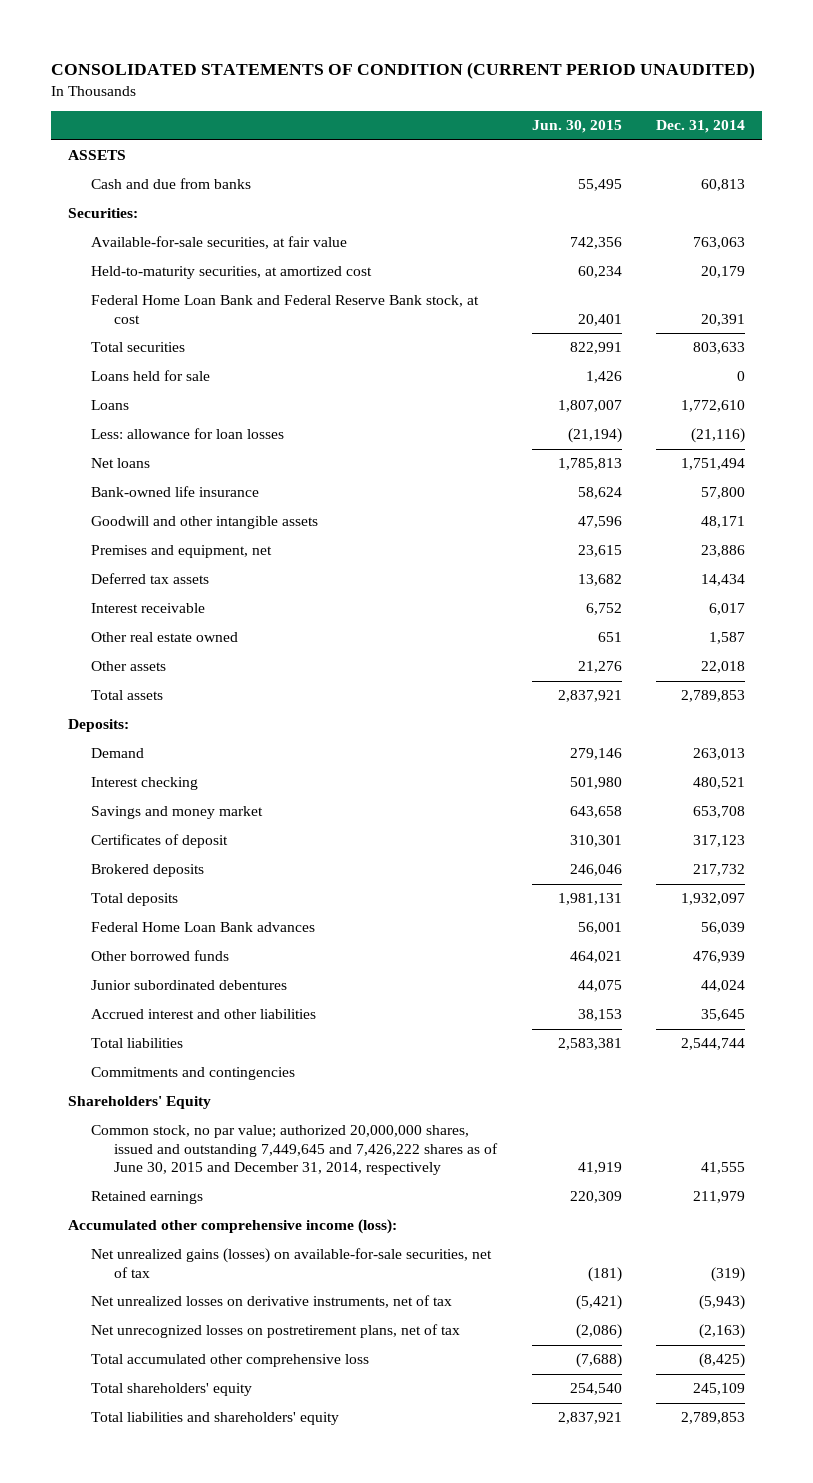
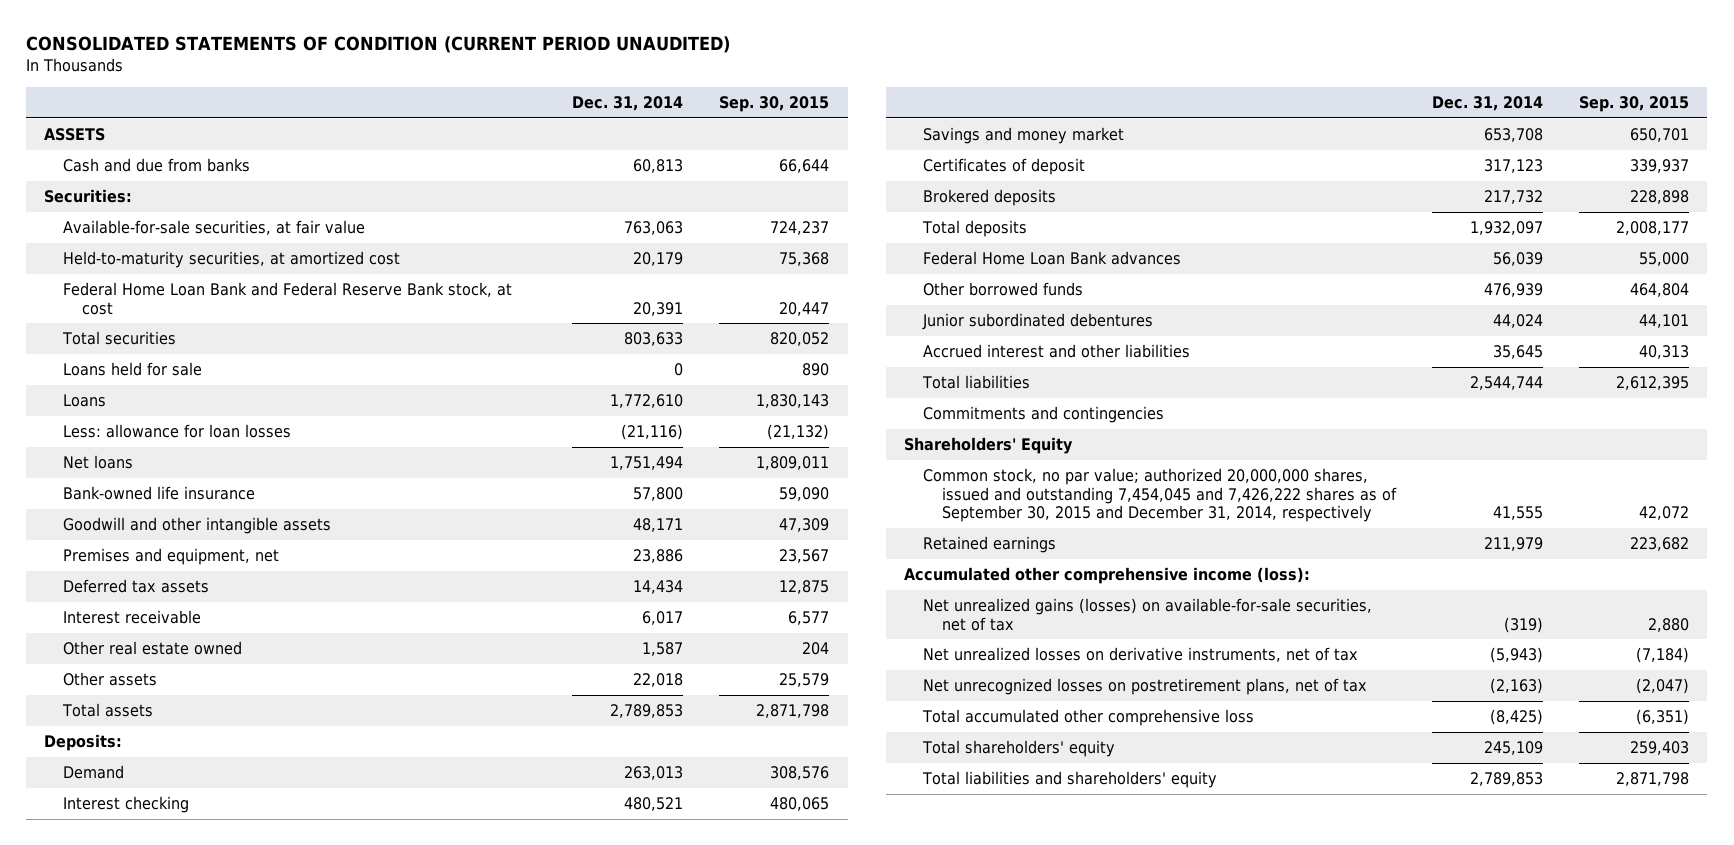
[531,120,622,134] Jun. 30, 2015 -> none
none -> [719,95,830,112] Sep. 30, 2015
[91,1125,499,1176] Common stock, no par value; authorized 20,000,000 shares, issued and outstanding 7,449,645 and 7,426,222 shares as of June 30, 2015 and December 31, 2014, respectively -> [923,468,1397,523] Common stock, no par value; authorized 20,000,000 shares, issued and outstanding 7,454,045 and 7,426,222 shares as of September 30, 2015 and December 31, 2014, respectively

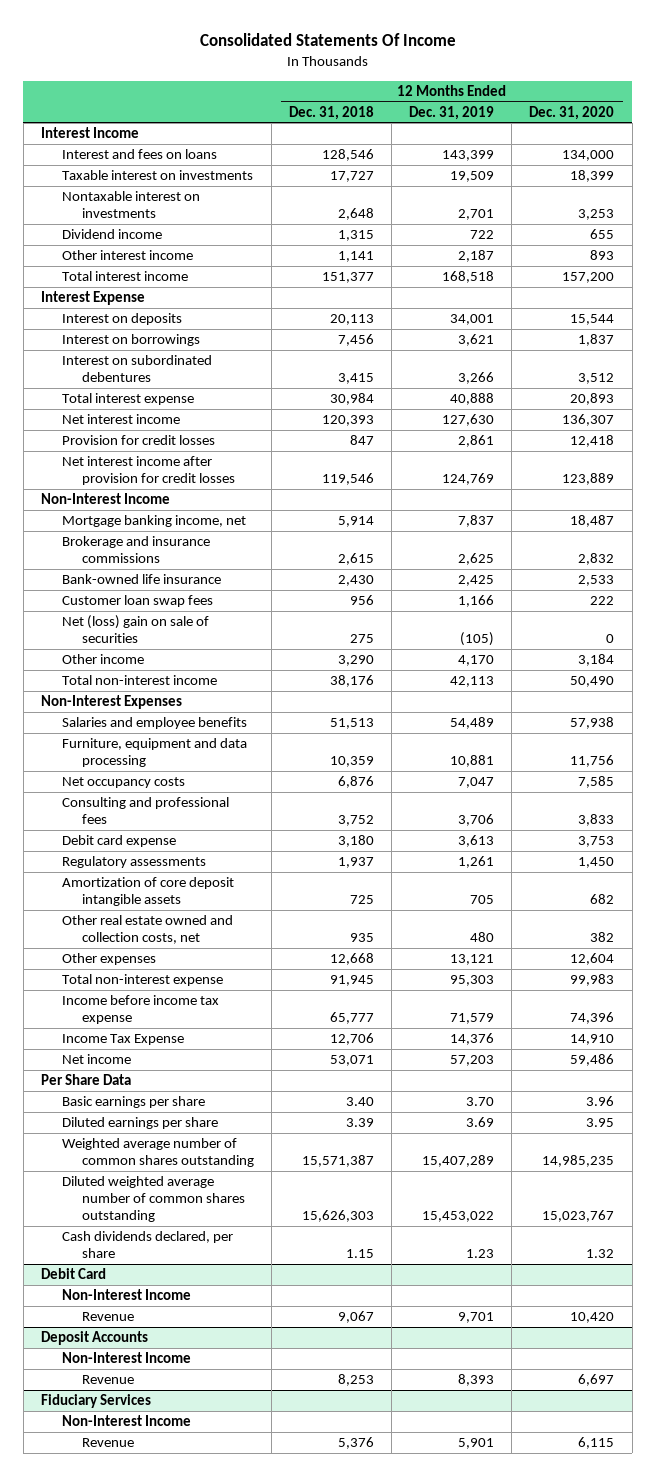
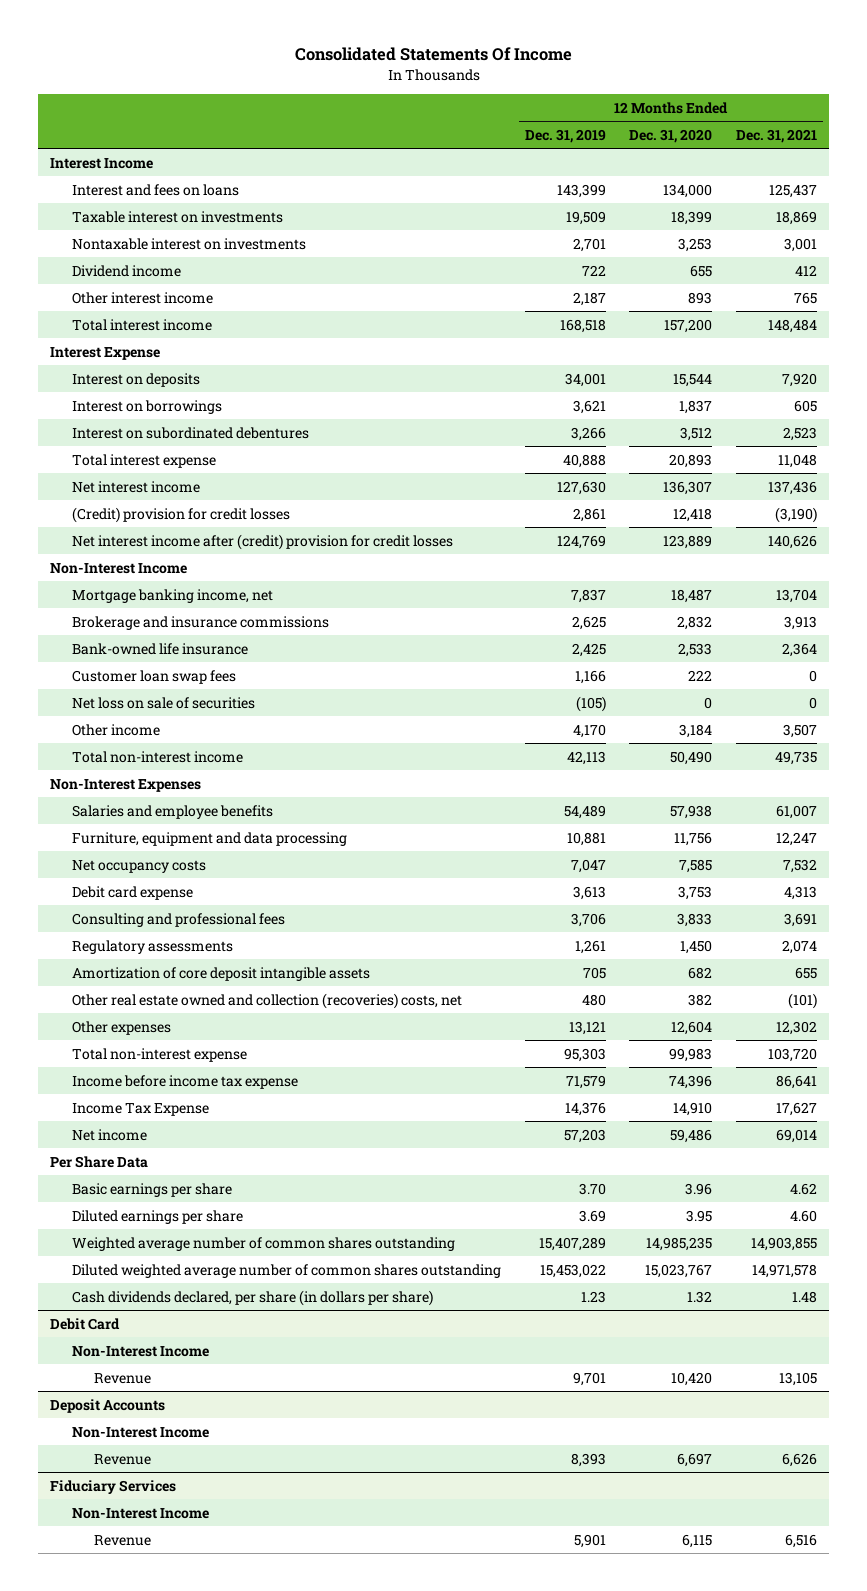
[289,105,375,120] Dec. 31, 2018 -> none
none -> [735,128,817,143] Dec. 31, 2021
[61,435,215,446] Provision for credit losses -> [71,506,290,523] (Credit) provision for credit losses
[61,456,236,486] Net interest income after provision for credit losses -> [71,533,453,550] Net interest income after (credit) provision for credit losses
[61,615,209,644] Net (loss) gain on sale of securities -> [71,696,255,709] Net loss on sale of securities
[61,797,229,825] Consulting and professional fees -> [71,912,285,927] Consulting and professional fees
[61,915,233,945] Other real estate owned and collection costs, net -> [71,992,462,1009] Other real estate owned and collection (recoveries) costs, net
[61,1231,233,1259] Cash dividends declared, per share -> [71,1289,433,1306] Cash dividends declared, per share (in dollars per share)

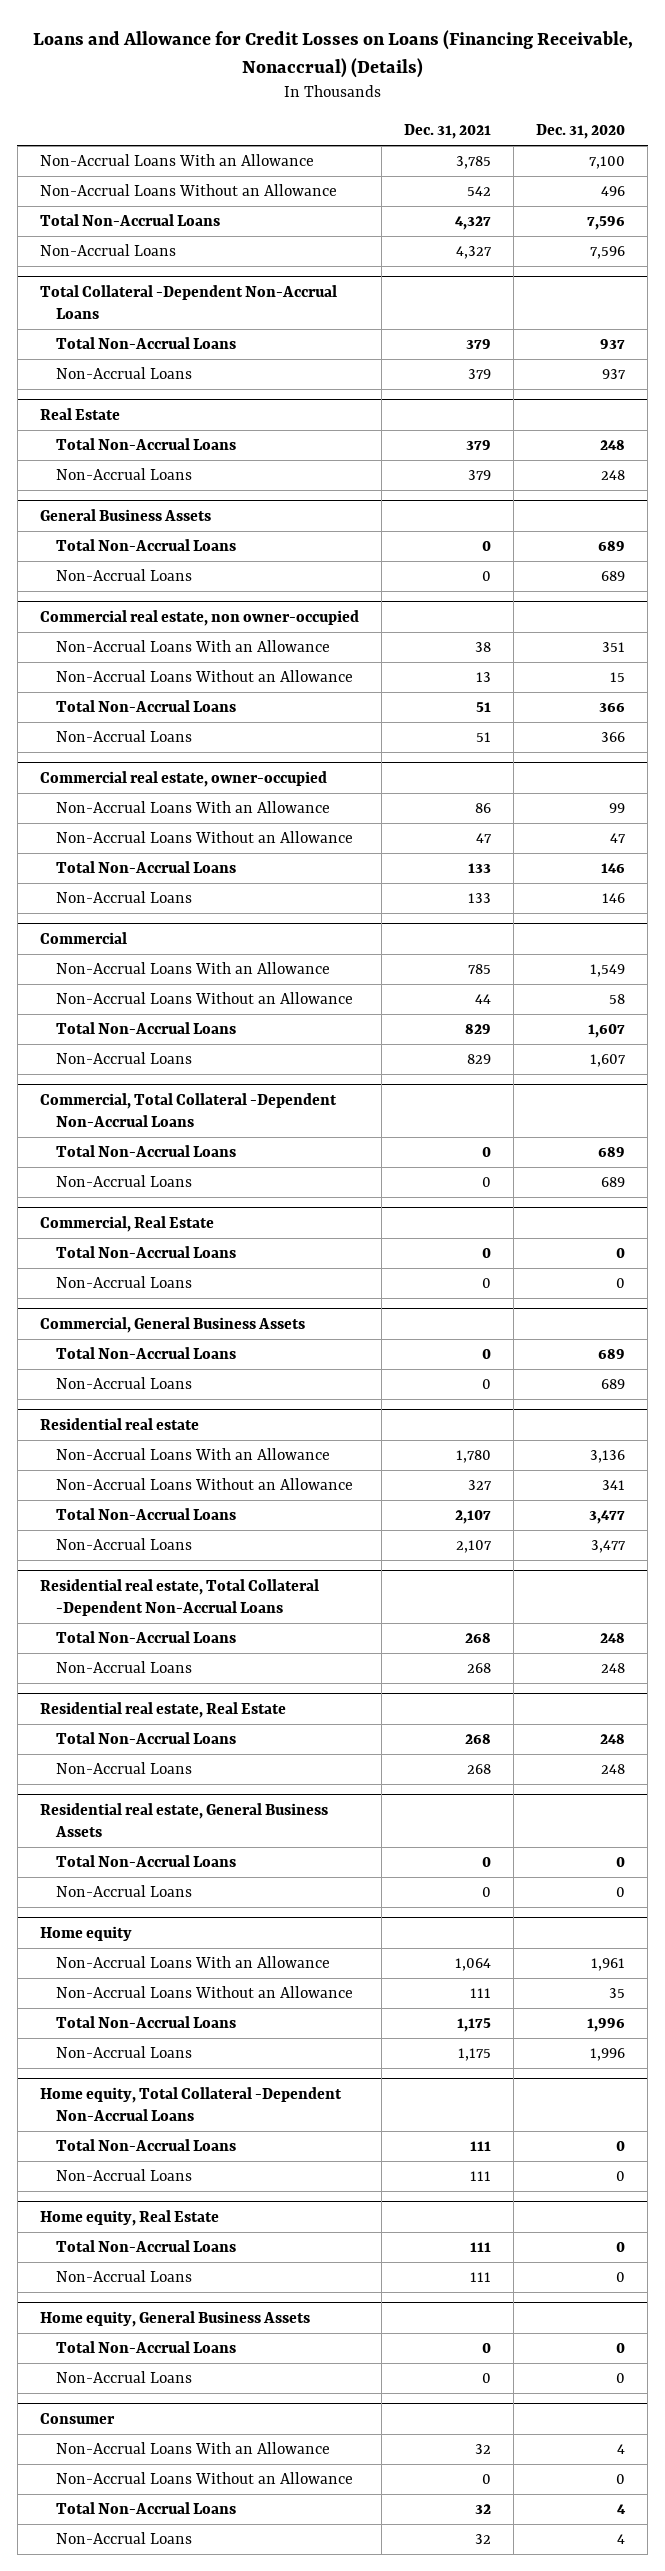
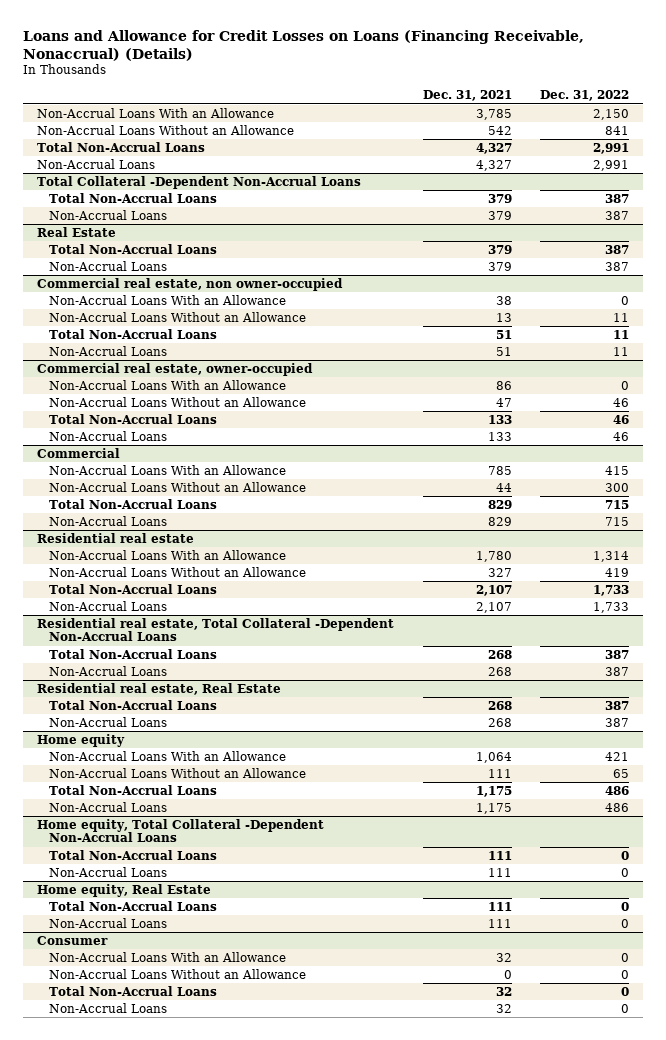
[536,124,626,140] Dec. 31, 2020 -> none
none -> [540,90,630,102] Dec. 31, 2022
[39,508,211,521] General Business Assets -> none
[55,539,236,552] Total Non-Accrual Loans -> none
[55,569,192,582] Non-Accrual Loans -> none
[39,1092,337,1127] Commercial, Total Collateral -Dependent Non-Accrual Loans -> none
[55,1145,236,1158] Total Non-Accrual Loans -> none
[55,1175,192,1188] Non-Accrual Loans -> none
[39,1215,214,1232] Commercial, Real Estate -> none
[55,1246,236,1259] Total Non-Accrual Loans -> none
[55,1276,192,1289] Non-Accrual Loans -> none
[39,1316,305,1333] Commercial, General Business Assets -> none
[55,1347,236,1360] Total Non-Accrual Loans -> none
[55,1377,192,1390] Non-Accrual Loans -> none
[39,1802,328,1837] Residential real estate, General Business Assets -> none
[55,1855,236,1868] Total Non-Accrual Loans -> none
[55,1885,192,1898] Non-Accrual Loans -> none
[39,2310,310,2327] Home equity, General Business Assets -> none
[55,2341,236,2354] Total Non-Accrual Loans -> none
[55,2371,192,2384] Non-Accrual Loans -> none

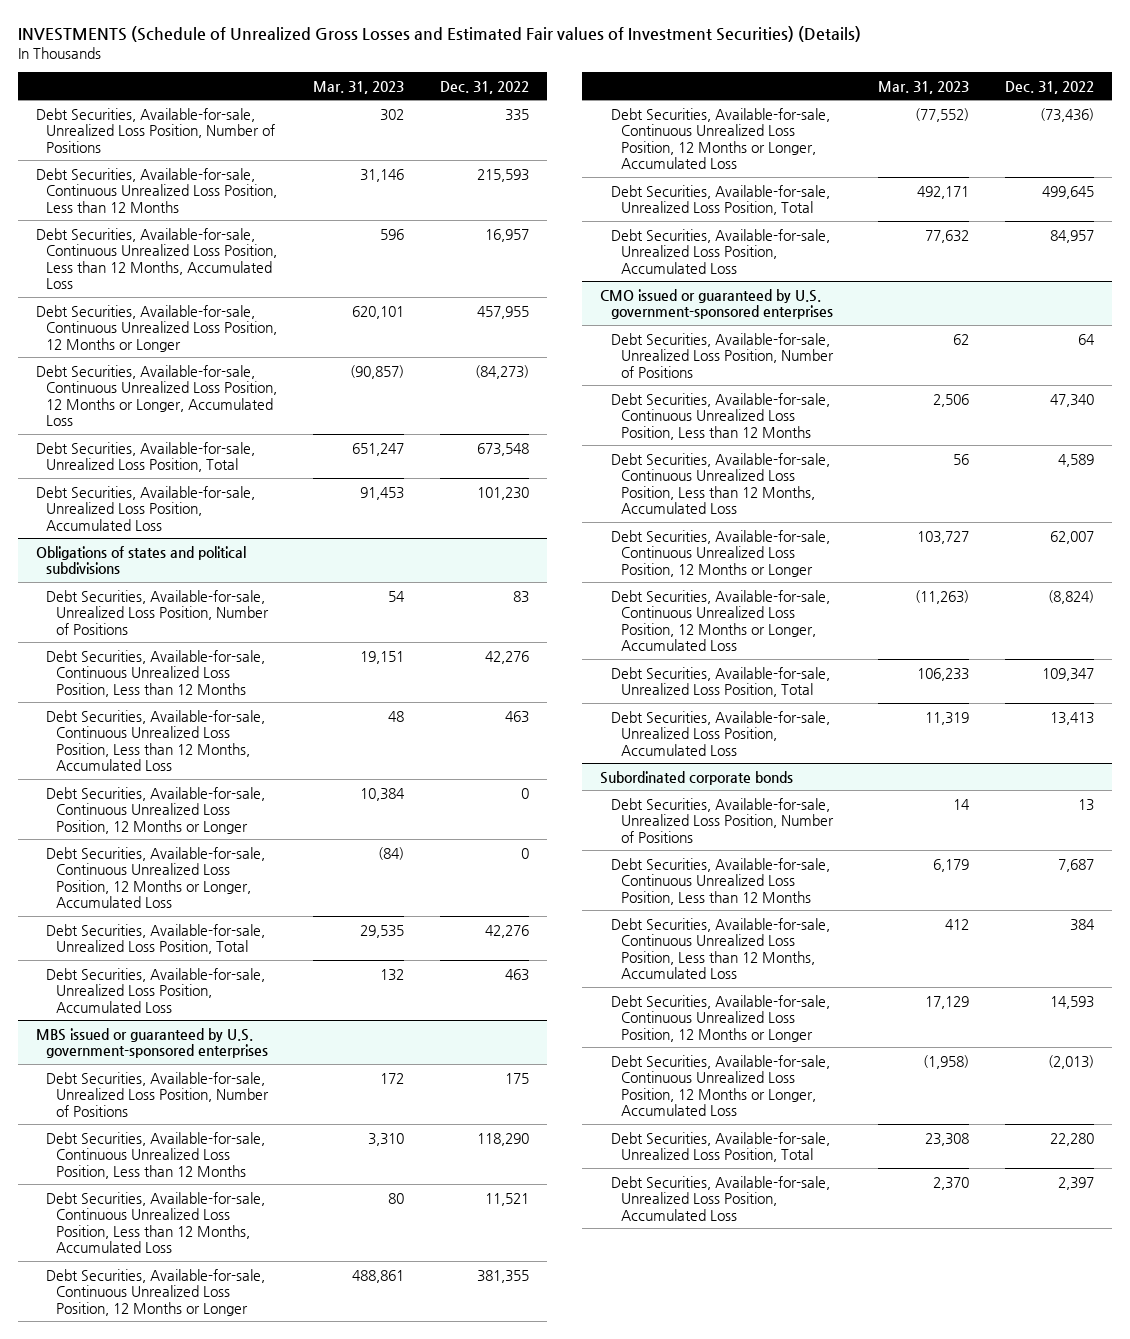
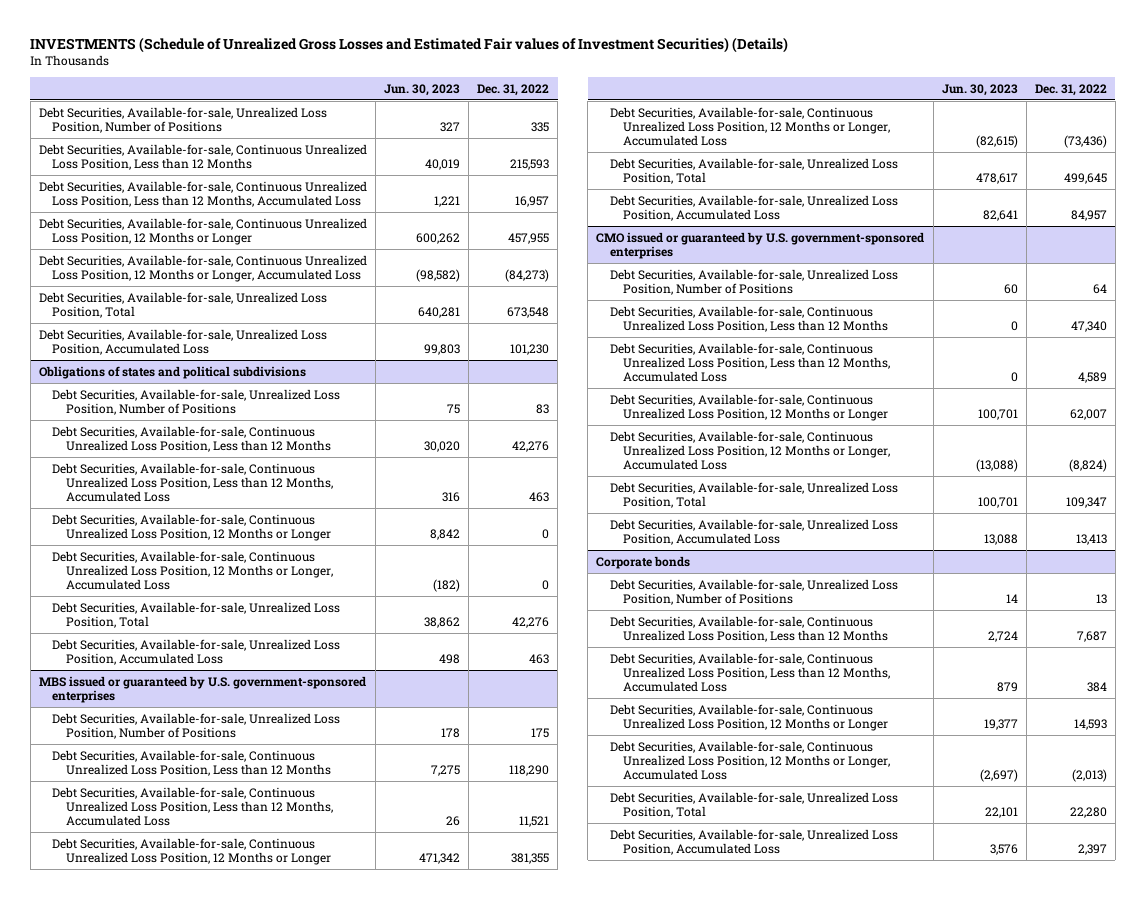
[313,80,405,94] Mar. 31, 2023 -> none
none -> [384,83,461,96] Jun. 30, 2023
[600,770,794,785] Subordinated corporate bonds -> [596,555,691,569] Corporate bonds

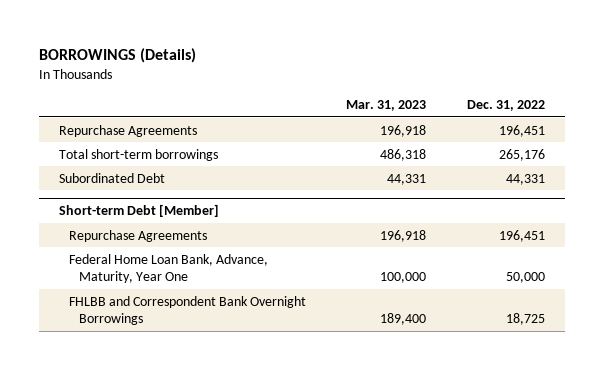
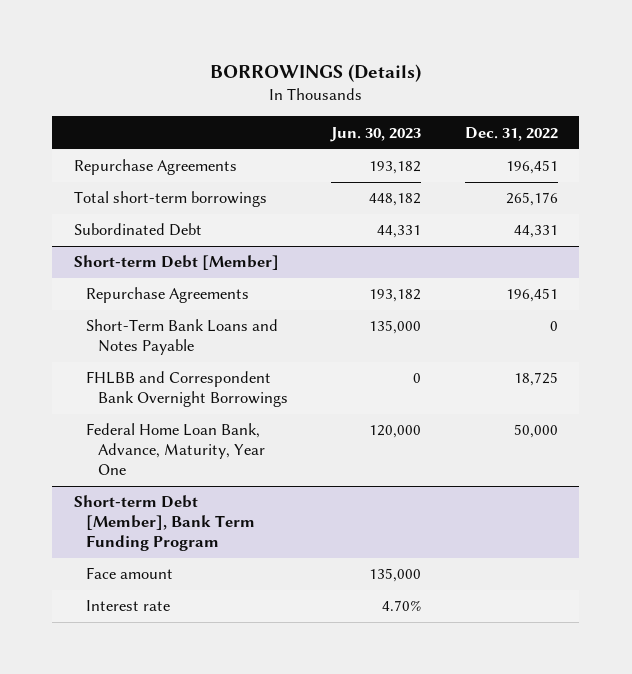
[346,100,427,112] Mar. 31, 2023 -> none
none -> [330,126,422,142] Jun. 30, 2023
none -> [85,319,278,356] Short-Term Bank Loans and Notes Payable
[69,253,269,284] Federal Home Loan Bank, Advance, Maturity, Year One -> [85,423,265,476] Federal Home Loan Bank, Advance, Maturity, Year One
none -> [74,495,255,552] Short-term Debt [Member], Bank Term Funding Program
none -> [85,567,173,580] Face amount
none -> [85,600,170,612] Interest rate

